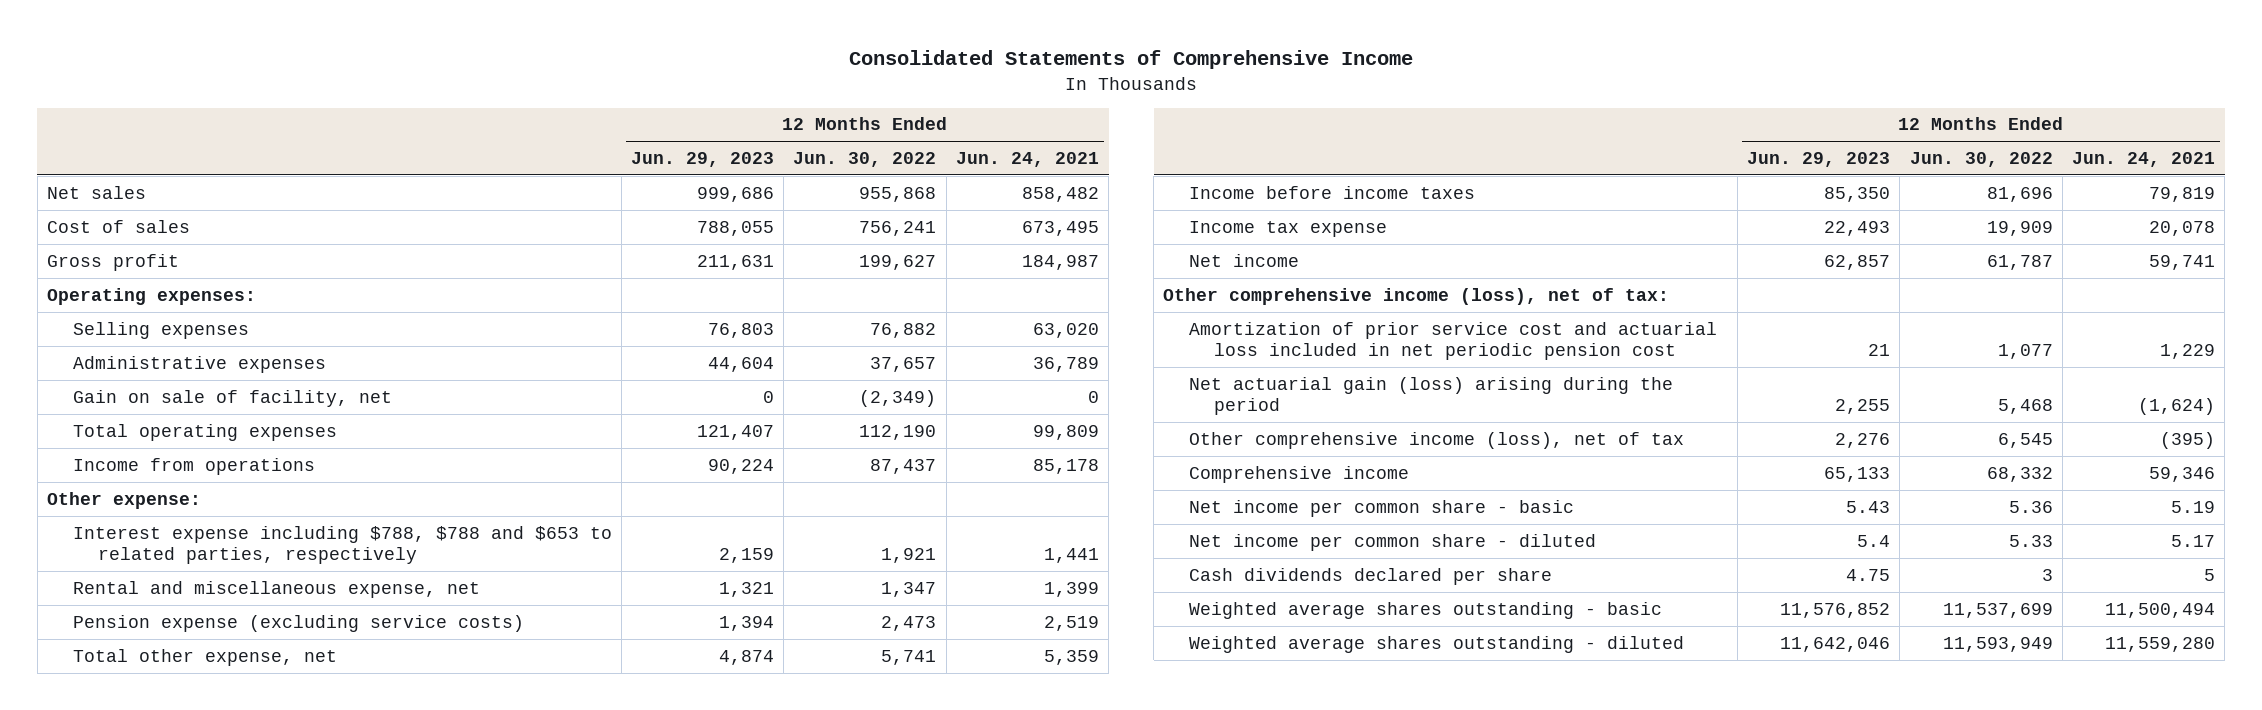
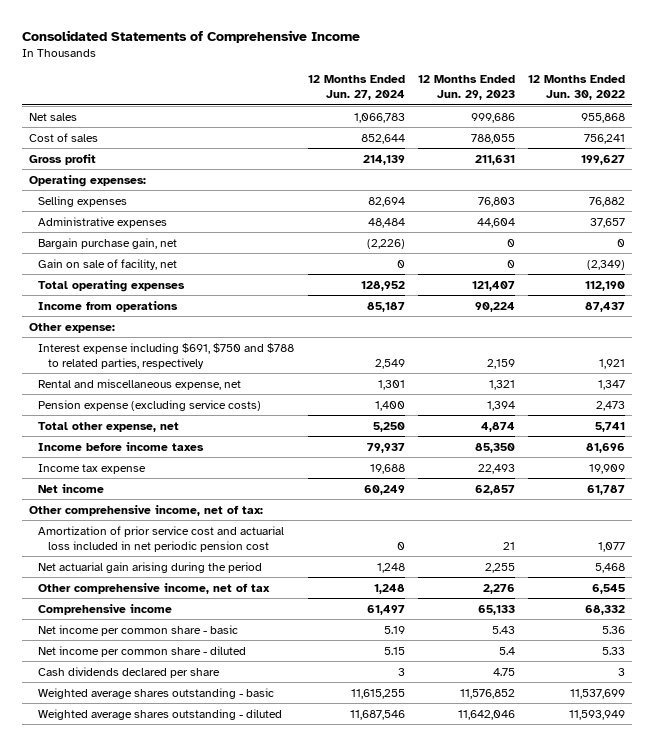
[955,151,1099,167] Jun. 24, 2021 -> none
none -> [307,75,405,101] 12 Months Ended Jun. 27, 2024
none -> [38,237,178,249] Bargain purchase gain, net
[72,525,612,565] Interest expense including $788, $788 and $653 to related parties, respectively -> [38,342,295,369] Interest expense including $691, $750 and $788 to related parties, respectively
[1163,287,1670,305] Other comprehensive income (loss), net of tax: -> [28,504,263,516] Other comprehensive income, net of tax:
[1188,376,1673,416] Net actuarial gain (loss) arising during the period -> [38,561,263,573] Net actuarial gain arising during the period
[1188,431,1684,449] Other comprehensive income (loss), net of tax -> [38,582,271,594] Other comprehensive income, net of tax

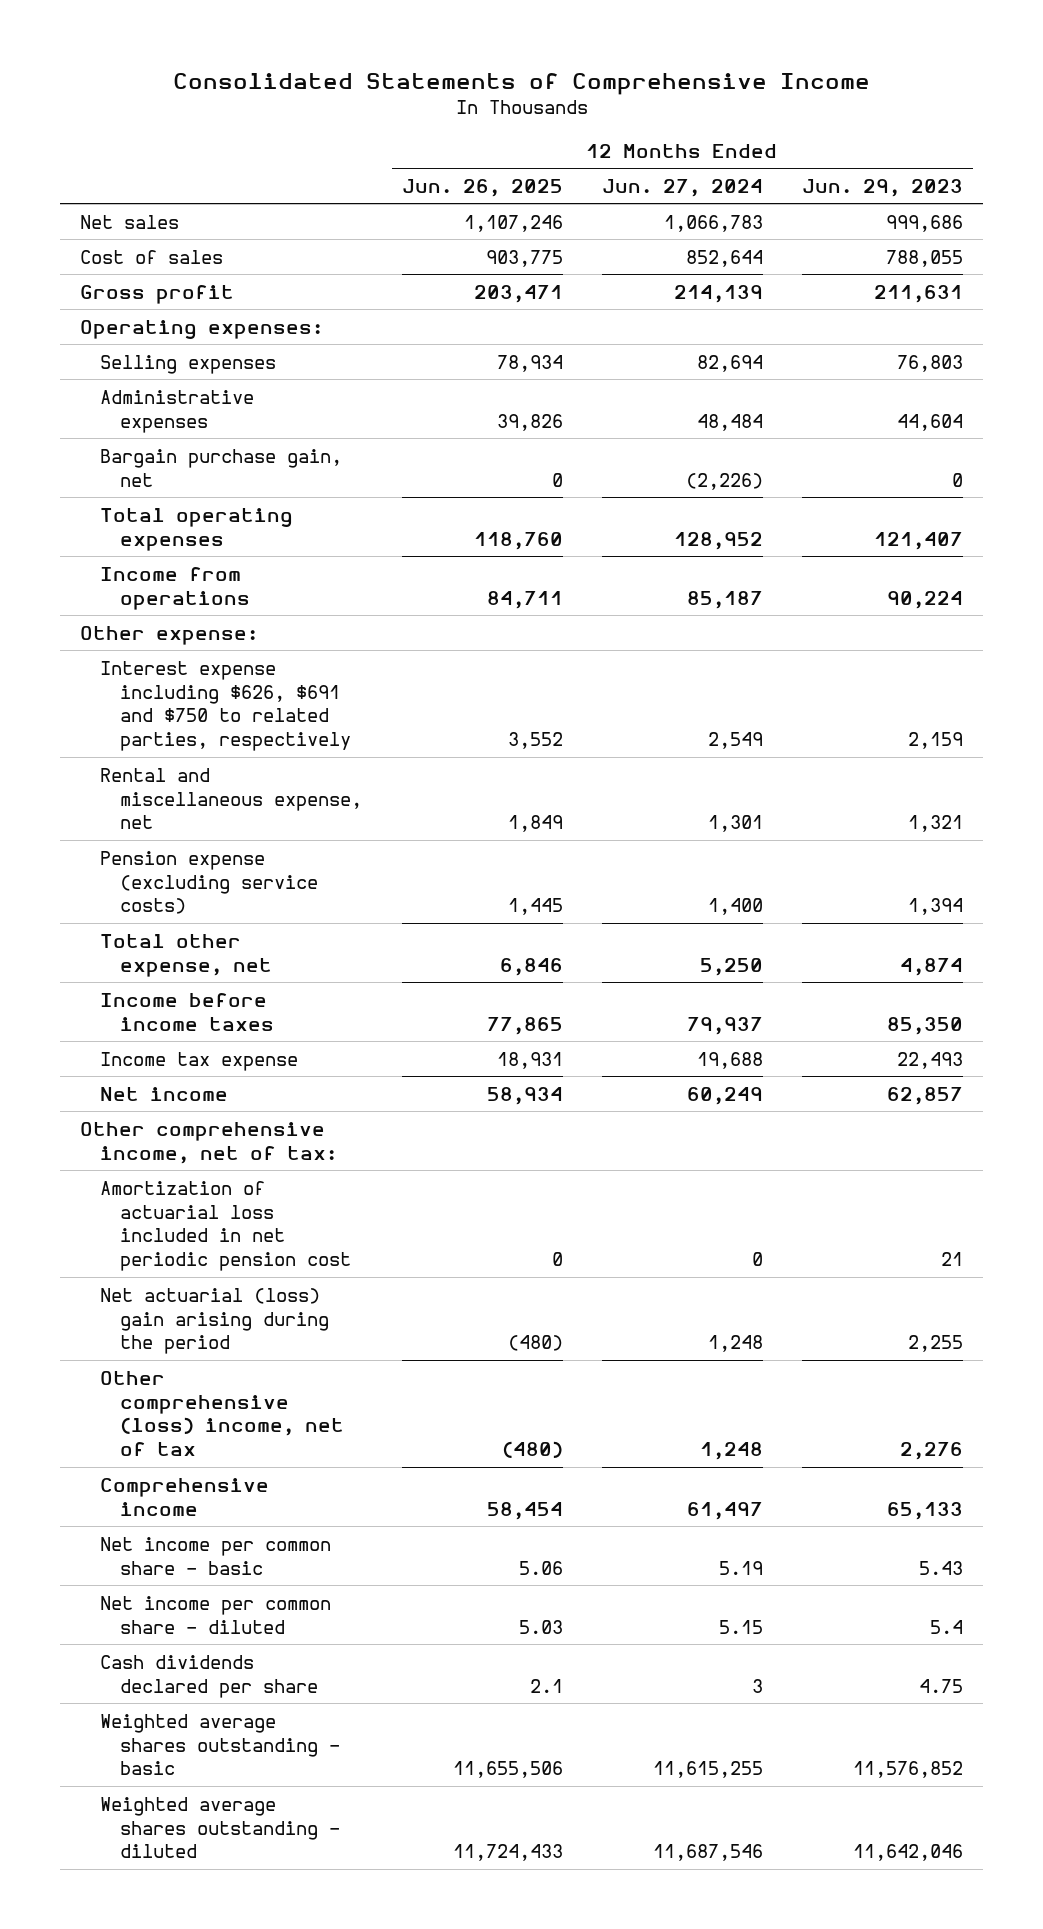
[528,75,626,101] 12 Months Ended Jun. 30, 2022 -> none
none -> [401,178,563,197] Jun. 26, 2025
[38,258,178,270] Gain on sale of facility, net -> none
[38,342,295,369] Interest expense including $691, $750 and $788 to related parties, respectively -> [100,660,352,752] Interest expense including $626, $691 and $750 to related parties, respectively
[38,525,285,552] Amortization of prior service cost and actuarial loss included in net periodic pension cost -> [100,1180,352,1272] Amortization of actuarial loss included in net periodic pension cost
[38,561,263,573] Net actuarial gain arising during the period -> [100,1287,330,1355] Net actuarial (loss) gain arising during the period
[38,582,271,594] Other comprehensive income, net of tax -> [100,1370,345,1457] Other comprehensive (loss) income, net of tax

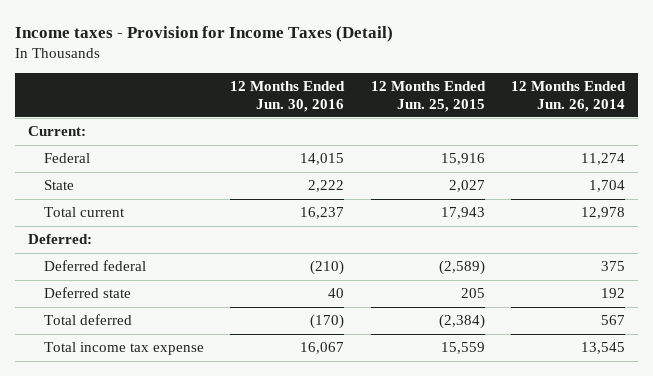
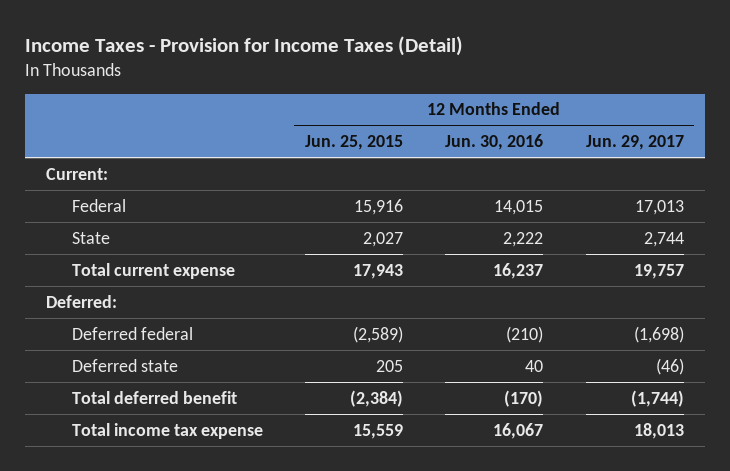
[14,25,393,42] Income taxes - Provision for Income Taxes (Detail) -> [24,36,463,57] Income Taxes - Provision for Income Taxes (Detail)
[510,80,626,112] 12 Months Ended Jun. 26, 2014 -> none
none -> [585,135,684,151] Jun. 29, 2017
[44,207,126,218] Total current -> [71,262,235,279] Total current expense
[44,314,133,326] Total deferred -> [71,390,237,404] Total deferred benefit

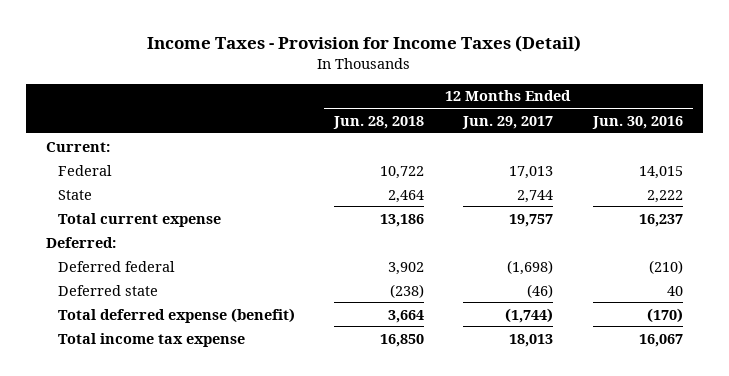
[305,135,404,151] Jun. 25, 2015 -> none
none -> [333,115,425,129] Jun. 28, 2018
[71,390,237,404] Total deferred benefit -> [57,307,295,323] Total deferred expense (benefit)

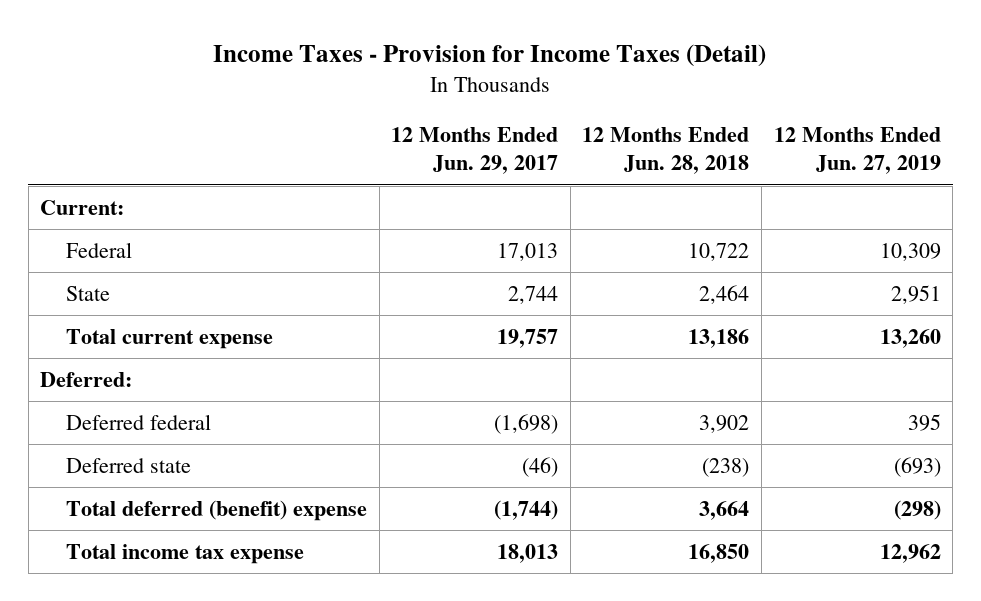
[591,115,683,129] Jun. 30, 2016 -> none
none -> [773,127,941,175] 12 Months Ended Jun. 27, 2019
[57,307,295,323] Total deferred expense (benefit) -> [66,499,368,521] Total deferred (benefit) expense

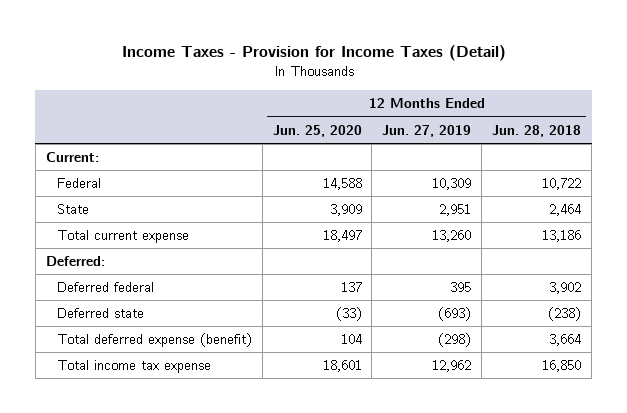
[391,127,559,175] 12 Months Ended Jun. 29, 2017 -> none
none -> [272,124,362,137] Jun. 25, 2020
[66,499,368,521] Total deferred (benefit) expense -> [56,333,252,348] Total deferred expense (benefit)

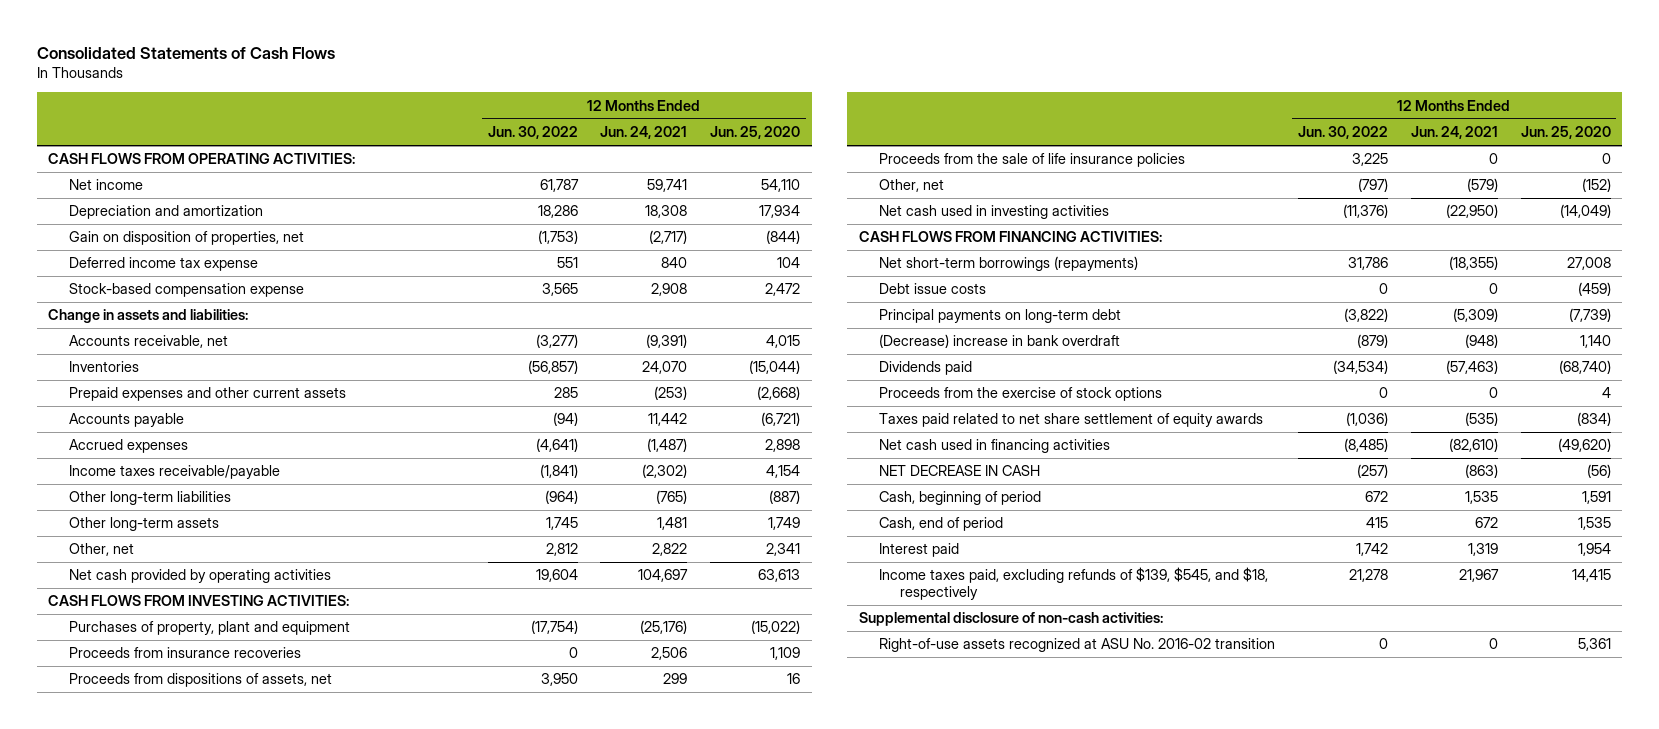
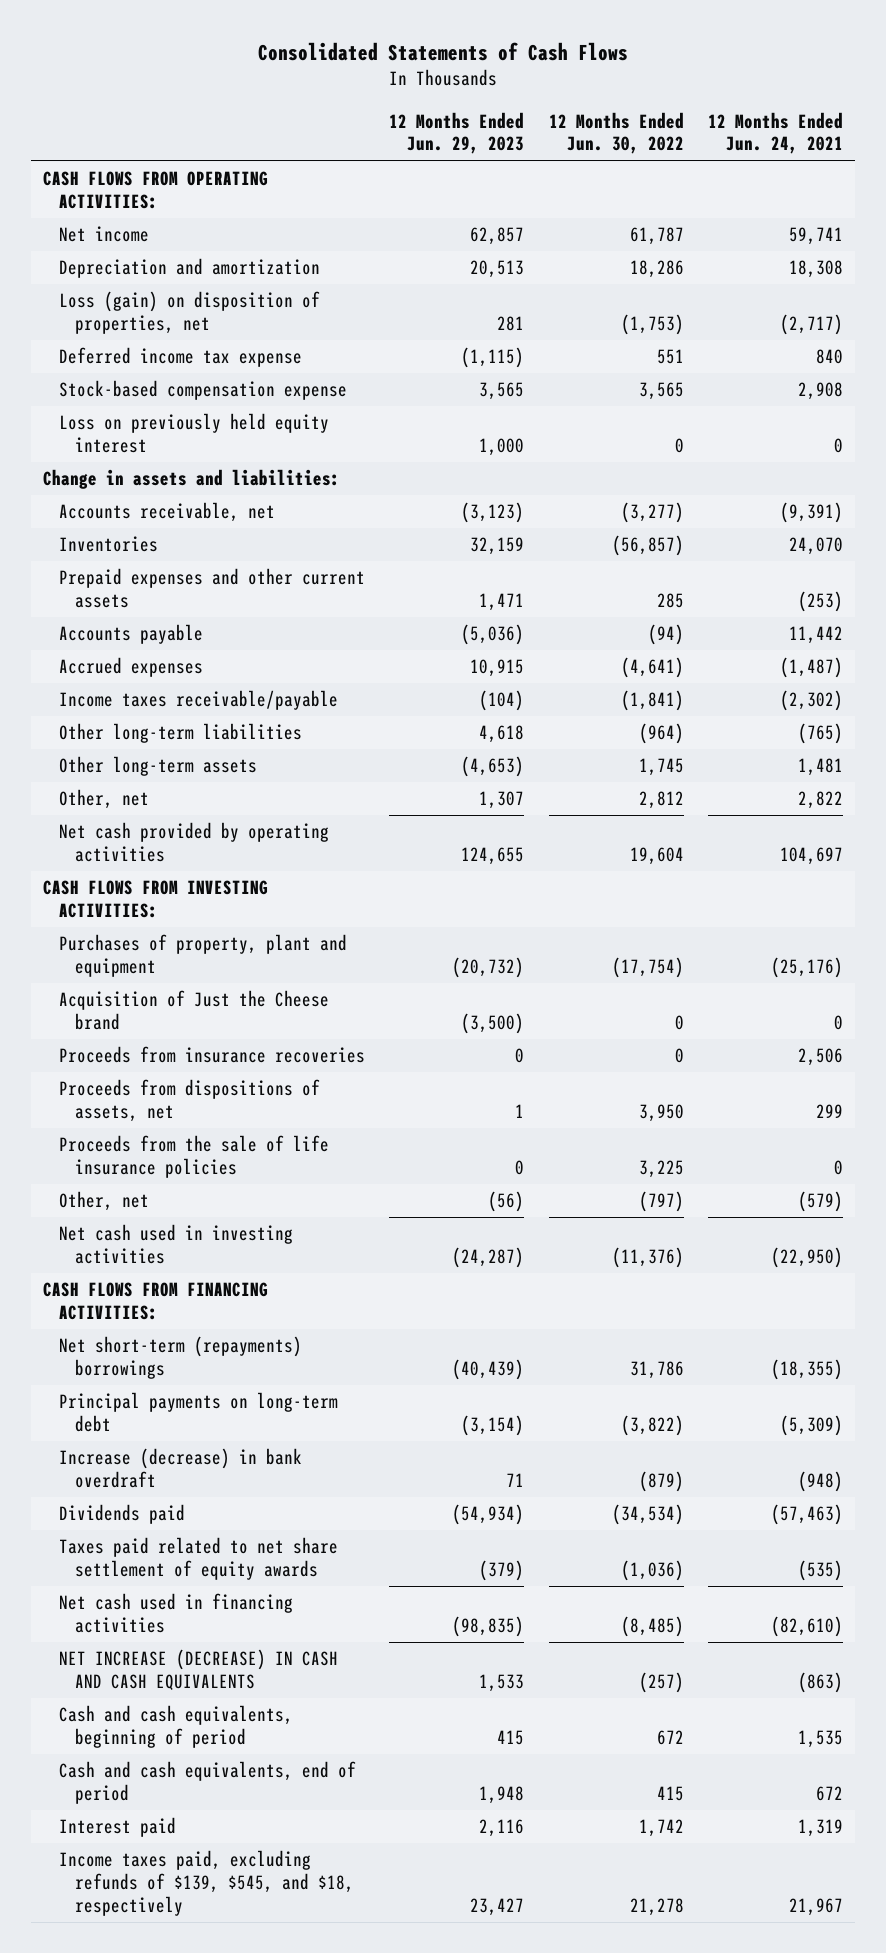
[710,126,801,140] Jun. 25, 2020 -> none
none -> [389,111,525,155] 12 Months Ended Jun. 29, 2023
[68,231,304,246] Gain on disposition of properties, net -> [58,291,320,335] Loss (gain) on disposition of properties, net
none -> [58,413,329,454] Loss on previously held equity interest
none -> [58,990,329,1031] Acquisition of Just the Cheese brand
[879,283,987,295] Debt issue costs -> none
[879,256,1139,272] Net short-term borrowings (repayments) -> [58,1336,302,1380] Net short-term (repayments) borrowings
[879,334,1121,349] (Decrease) increase in bank overdraft -> [58,1448,302,1489] Increase (decrease) in bank overdraft
[879,387,1163,402] Proceeds from the exercise of stock options -> none
[879,465,1041,477] NET DECREASE IN CASH -> [58,1649,338,1691] NET INCREASE (DECREASE) IN CASH AND CASH EQUIVALENTS
[879,491,1042,506] Cash, beginning of period -> [58,1705,293,1749] Cash and cash equivalents, beginning of period
[879,517,1004,532] Cash, end of period -> [58,1761,356,1805] Cash and cash equivalents, end of period
[858,612,1163,627] Supplemental disclosure of non-cash activities: -> none
[879,638,1276,653] Right-of-use assets recognized at ASU No. 2016-02 transition -> none

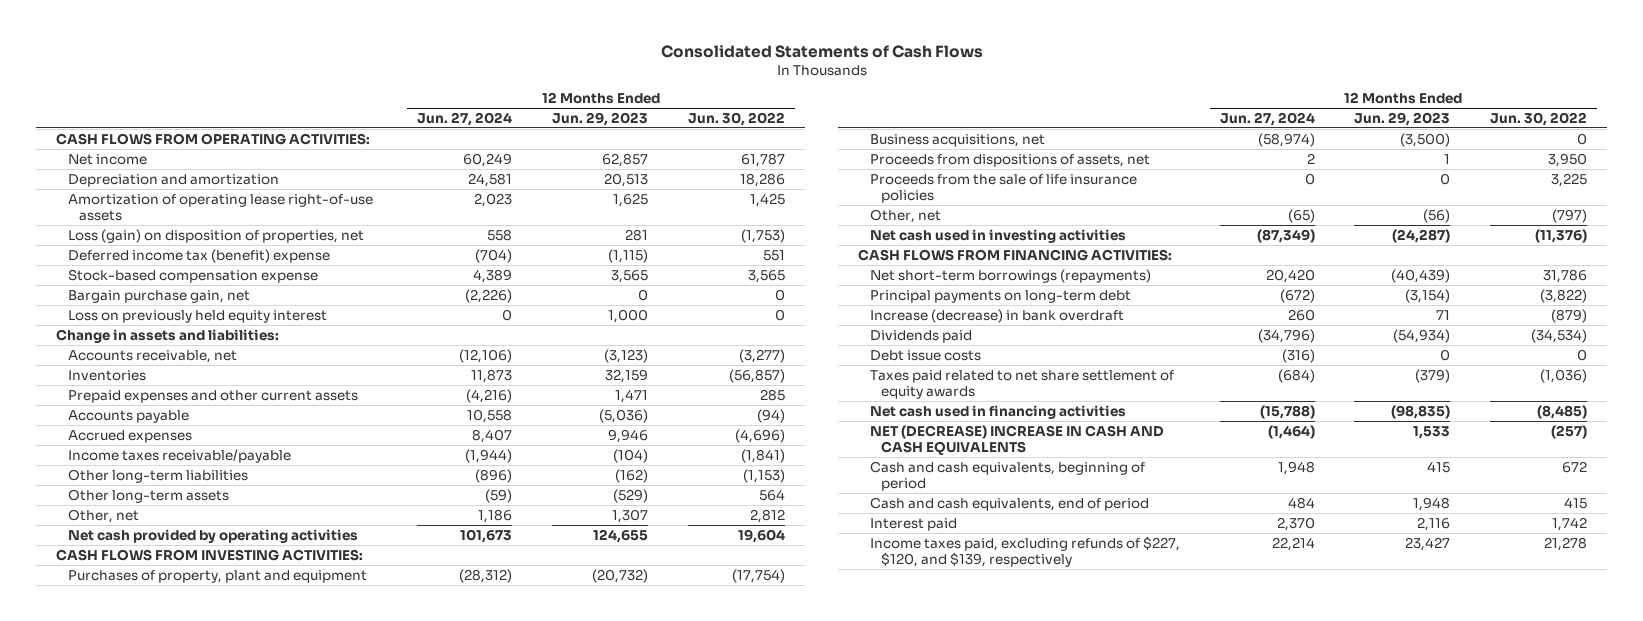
[708,111,844,155] 12 Months Ended Jun. 24, 2021 -> none
none -> [417,111,513,126] Jun. 27, 2024
none -> [67,193,373,221] Amortization of operating lease right-of-use assets
[58,347,302,368] Deferred income tax expense -> [67,248,330,263] Deferred income tax (benefit) expense
none -> [67,289,250,303] Bargain purchase gain, net
[470,659,525,678] 10,915 -> [608,428,649,443] 9,946
[620,657,684,679] (4,641) -> [734,428,785,443] (4,696)
[479,725,525,744] 4,618 -> [615,468,649,483] (162)
[638,723,684,745] (964) -> [742,468,785,483] (1,153)
[461,756,525,778] (4,653) -> [613,488,649,503] (529)
[638,758,684,777] 1,745 -> [758,488,785,501] 564
[58,1046,365,1064] Proceeds from insurance recoveries -> none
[58,990,329,1031] Acquisition of Just the Cheese brand -> [869,133,1045,147] Business acquisitions, net
[58,1336,302,1380] Net short-term (repayments) borrowings -> [869,268,1151,283] Net short-term borrowings (repayments)
none -> [869,349,981,361] Debt issue costs
[58,1649,338,1691] NET INCREASE (DECREASE) IN CASH AND CASH EQUIVALENTS -> [869,424,1164,455] NET (DECREASE) INCREASE IN CASH AND CASH EQUIVALENTS
[58,1850,354,1916] Income taxes paid, excluding refunds of $139, $545, and $18, respectively -> [869,535,1180,567] Income taxes paid, excluding refunds of $227, $120, and $139, respectively

